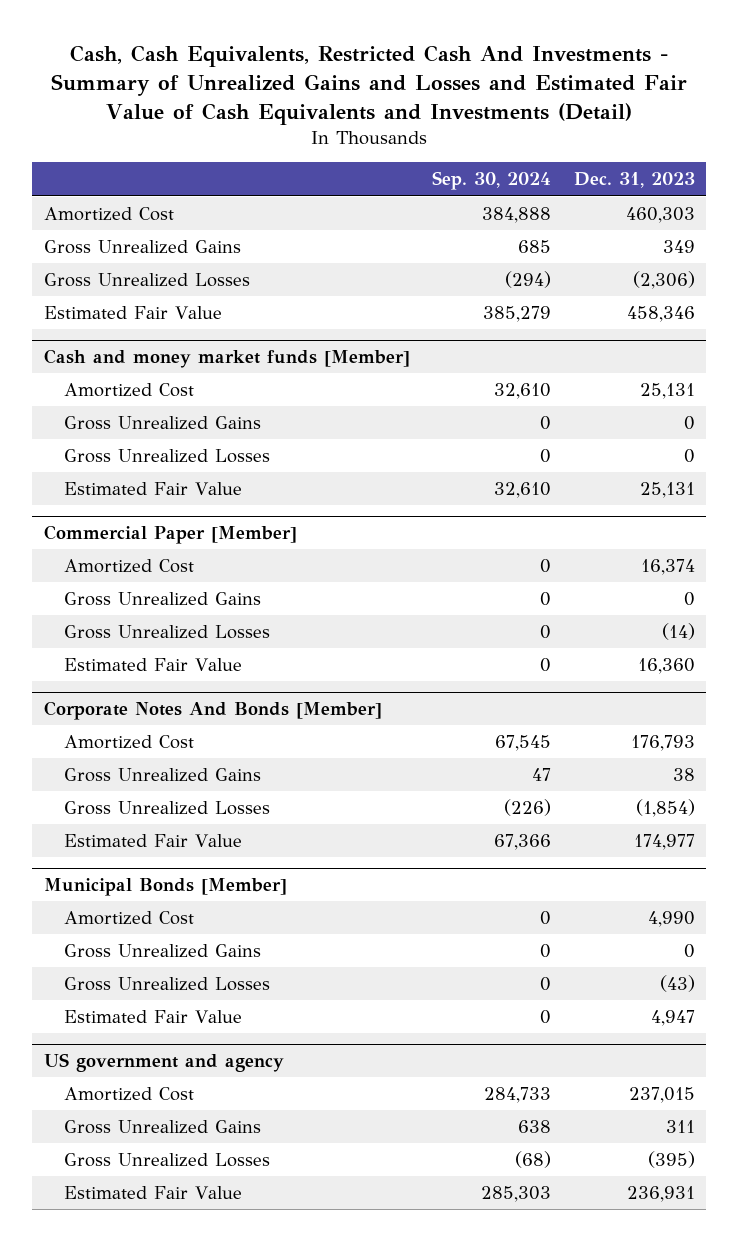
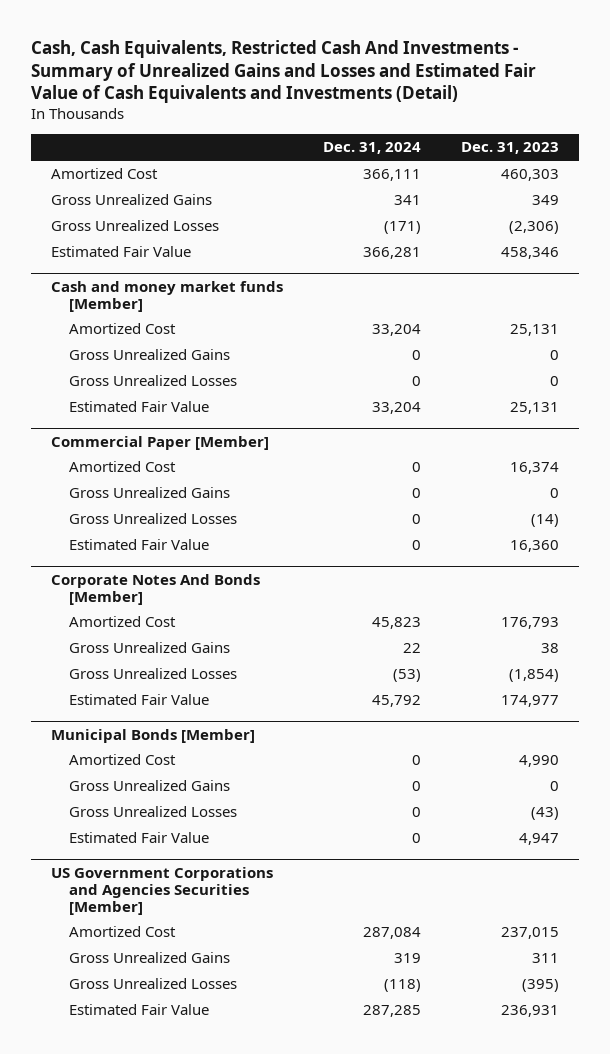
[432,171,552,191] Sep. 30, 2024 -> none
none -> [323,142,422,155] Dec. 31, 2024
[43,1053,284,1073] US government and agency -> [50,866,273,915] US Government Corporations and Agencies Securities [Member]

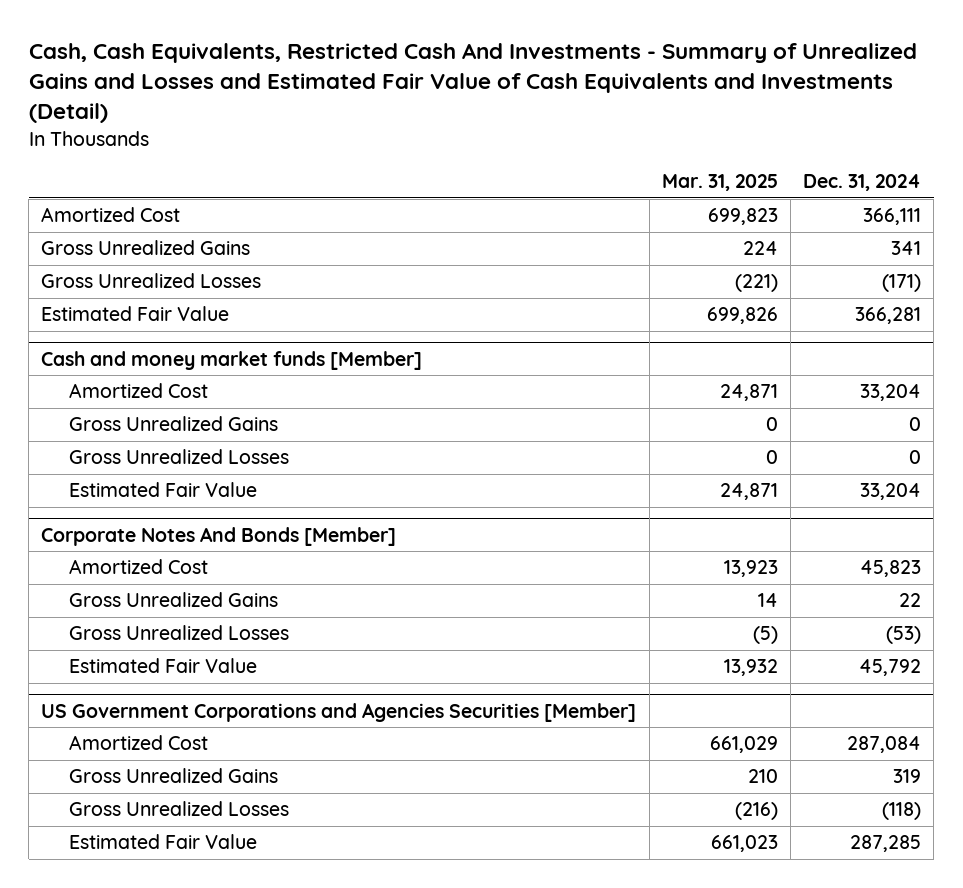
[461,142,560,155] Dec. 31, 2023 -> none
none -> [661,174,778,192] Mar. 31, 2025
[50,435,269,450] Commercial Paper [Member] -> none
[68,461,176,473] Amortized Cost -> none
[68,487,230,499] Gross Unrealized Gains -> none
[68,513,237,525] Gross Unrealized Losses -> none
[68,539,209,551] Estimated Fair Value -> none
[50,728,255,743] Municipal Bonds [Member] -> none
[68,754,176,766] Amortized Cost -> none
[68,780,230,792] Gross Unrealized Gains -> none
[68,806,237,818] Gross Unrealized Losses -> none
[68,832,209,844] Estimated Fair Value -> none

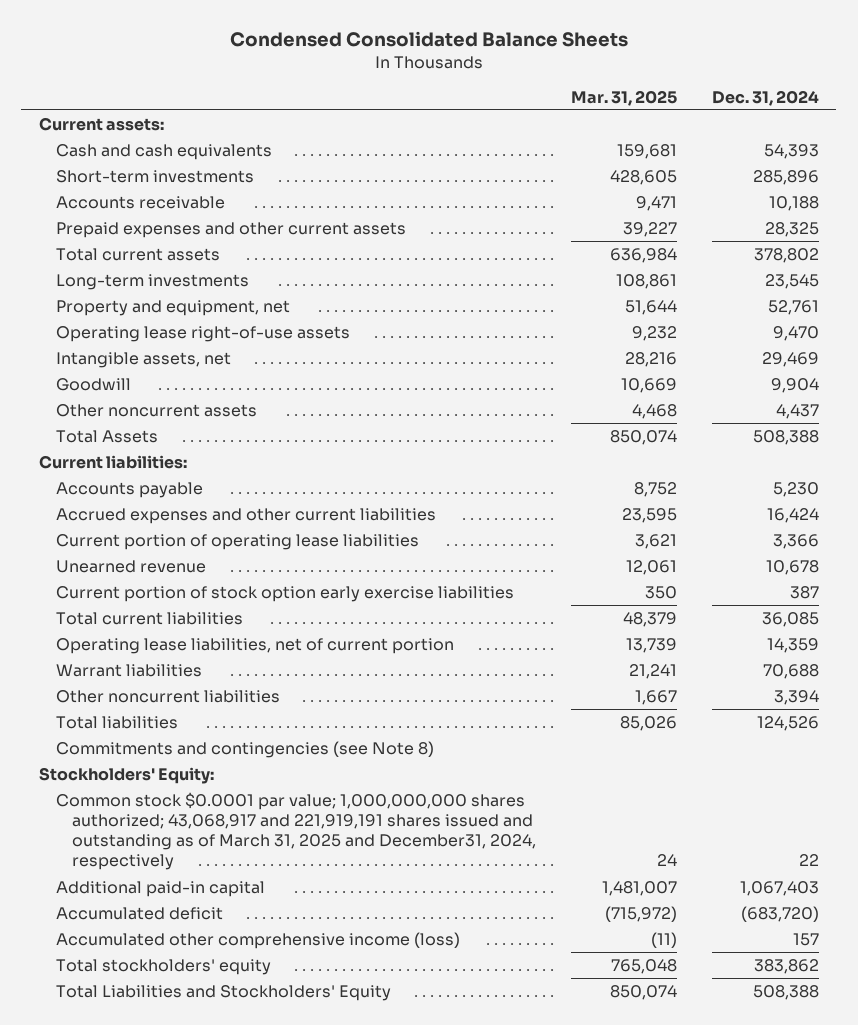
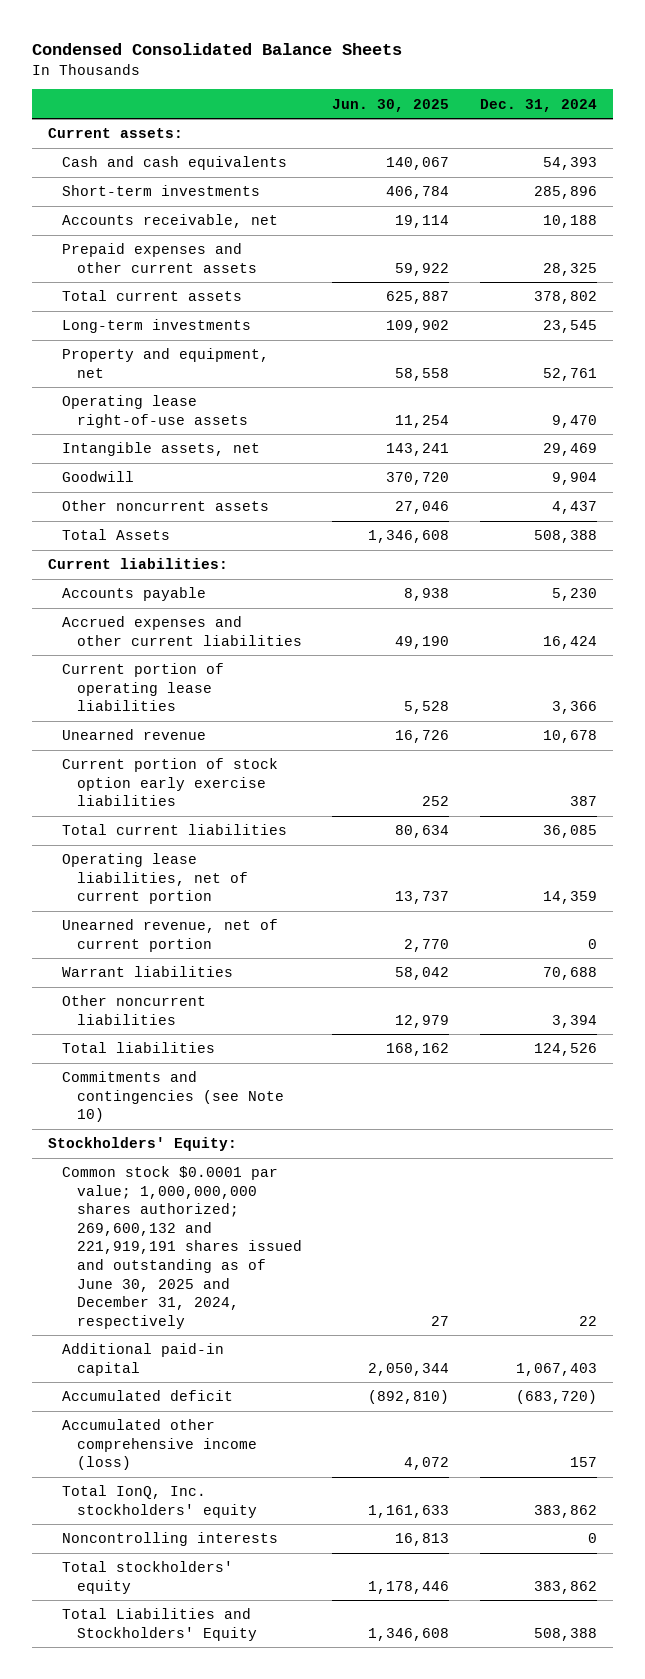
[571,89,678,106] Mar. 31, 2025 -> none
none -> [332,98,450,112] Jun. 30, 2025
[55,195,225,209] Accounts receivable -> [62,214,279,229] Accounts receivable, net
none -> [62,919,279,952] Unearned revenue, net of current portion
[55,740,434,758] Commitments and contingencies (see Note 8) -> [62,1071,284,1123] Commitments and contingencies (see Note 10)
[55,791,537,871] Common stock $0.0001 par value; 1,000,000,000 shares authorized; 43,068,917 and 221,919,191 shares issued and outstanding as of March 31, 2025 and December31, 2024, respectively -> [62,1166,302,1329] Common stock $0.0001 par value; 1,000,000,000 shares authorized; 269,600,132 and 221,919,191 shares issued and outstanding as of June 30, 2025 and December 31, 2024, respectively
none -> [62,1485,257,1518] Total IonQ, Inc. stockholders' equity
none -> [62,1532,279,1547] Noncontrolling interests

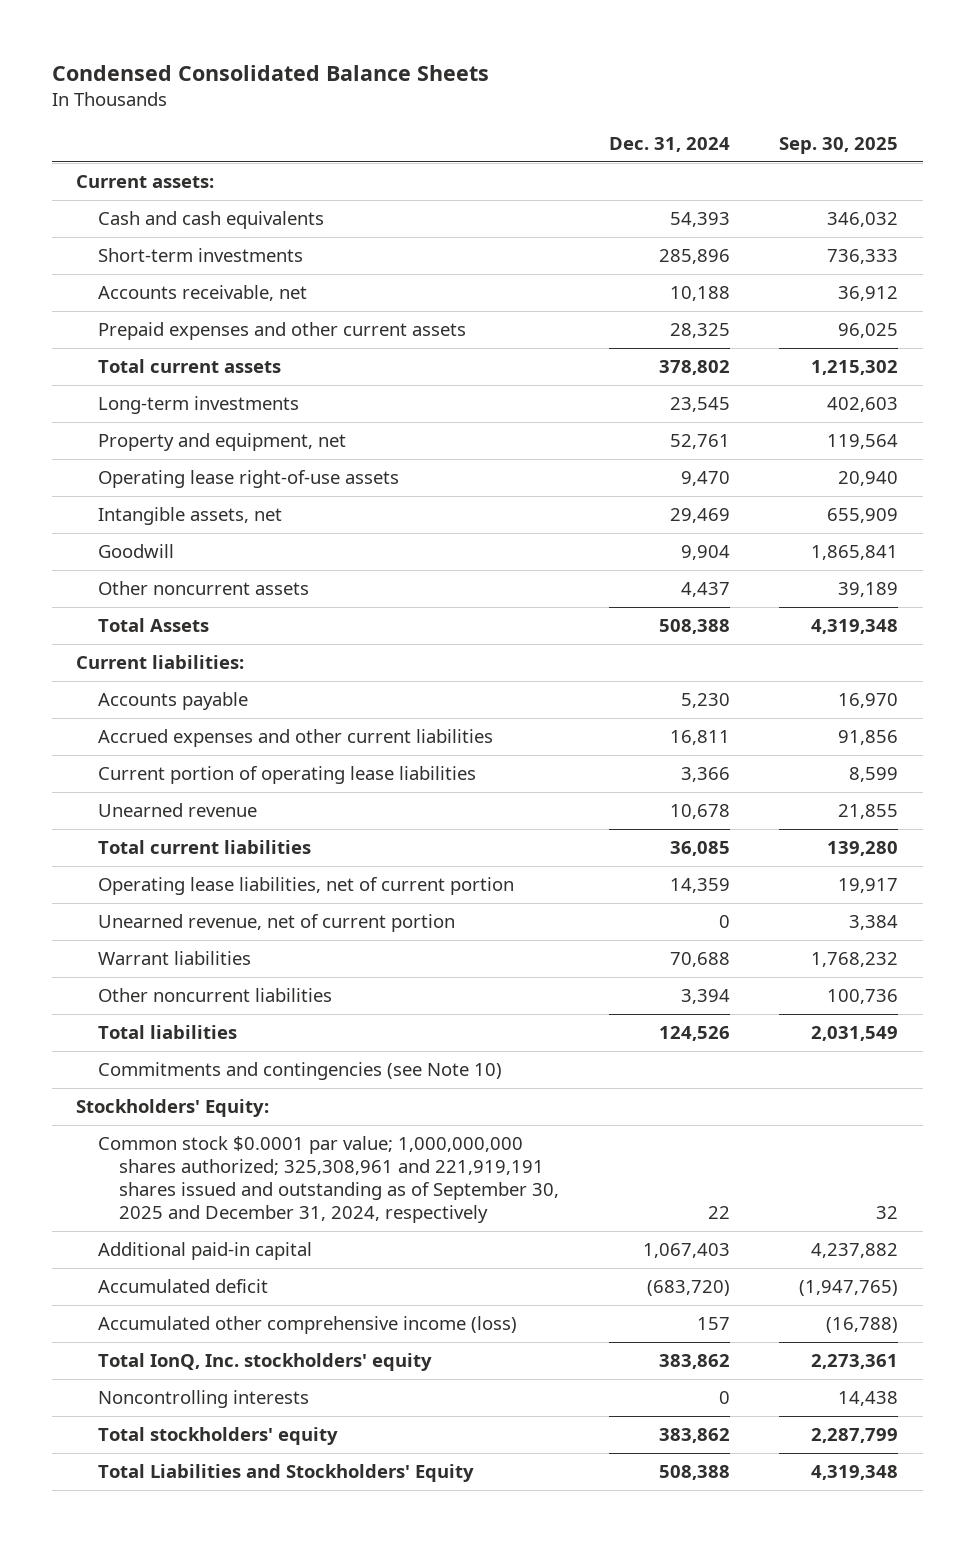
[332,98,450,112] Jun. 30, 2025 -> none
none -> [779,136,899,154] Sep. 30, 2025
[543,635,598,649] 16,424 -> [669,730,730,746] 16,811
[62,758,279,807] Current portion of stock option early exercise liabilities -> none
[62,1166,302,1329] Common stock $0.0001 par value; 1,000,000,000 shares authorized; 269,600,132 and 221,919,191 shares issued and outstanding as of June 30, 2025 and December 31, 2024, respectively -> [97,1136,560,1224] Common stock $0.0001 par value; 1,000,000,000 shares authorized; 325,308,961 and 221,919,191 shares issued and outstanding as of September 30, 2025 and December 31, 2024, respectively

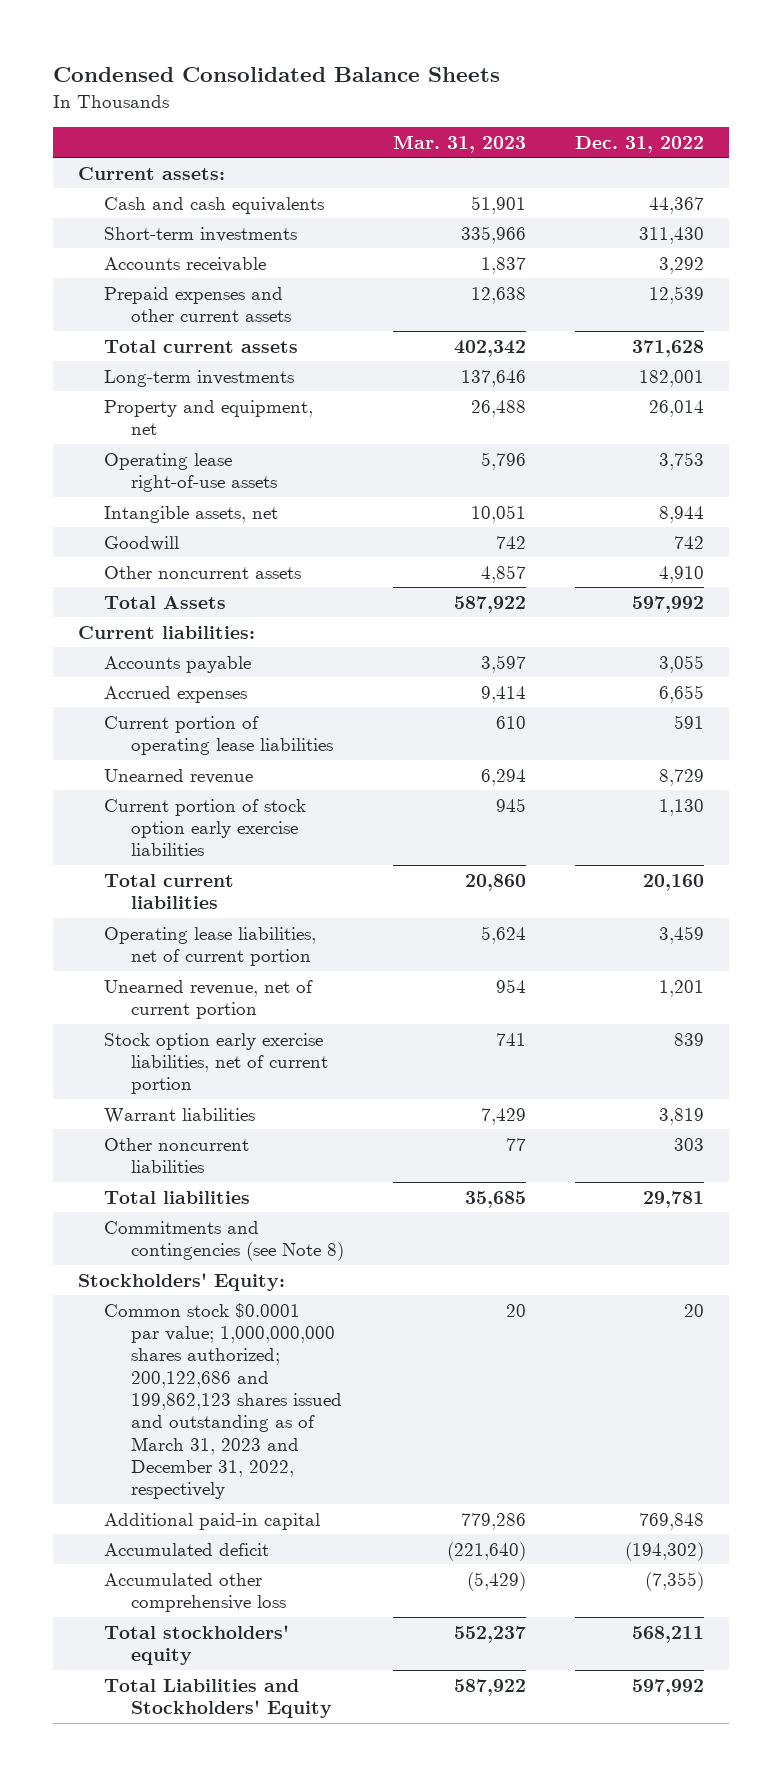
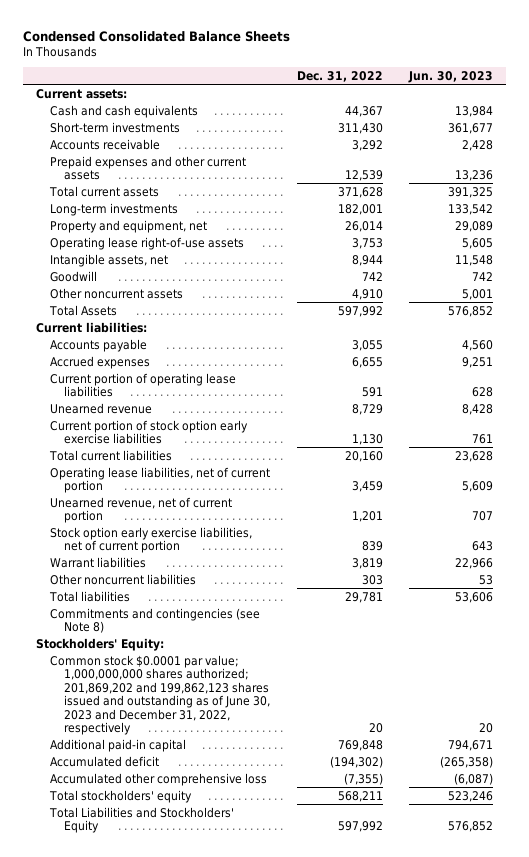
[393,134,527,153] Mar. 31, 2023 -> none
none -> [407,70,493,83] Jun. 30, 2023
[104,1302,343,1500] Common stock $0.0001 par value; 1,000,000,000 shares authorized; 200,122,686 and 199,862,123 shares issued and outstanding as of March 31, 2023 and December 31, 2022, respectively -> [50,654,271,736] Common stock $0.0001 par value; 1,000,000,000 shares authorized; 201,869,202 and 199,862,123 shares issued and outstanding as of June 30, 2023 and December 31, 2022, respectively

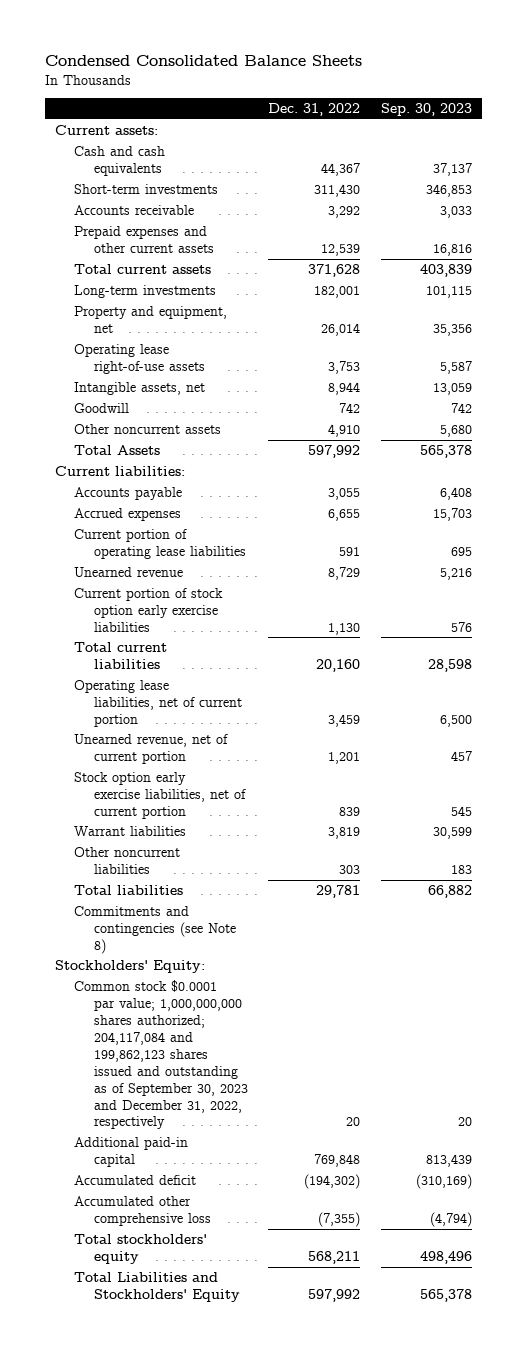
[407,70,493,83] Jun. 30, 2023 -> none
none -> [380,103,472,117] Sep. 30, 2023
[50,654,271,736] Common stock $0.0001 par value; 1,000,000,000 shares authorized; 201,869,202 and 199,862,123 shares issued and outstanding as of June 30, 2023 and December 31, 2022, respectively -> [74,980,248,1130] Common stock $0.0001 par value; 1,000,000,000 shares authorized; 204,117,084 and 199,862,123 shares issued and outstanding as of September 30, 2023 and December 31, 2022, respectively

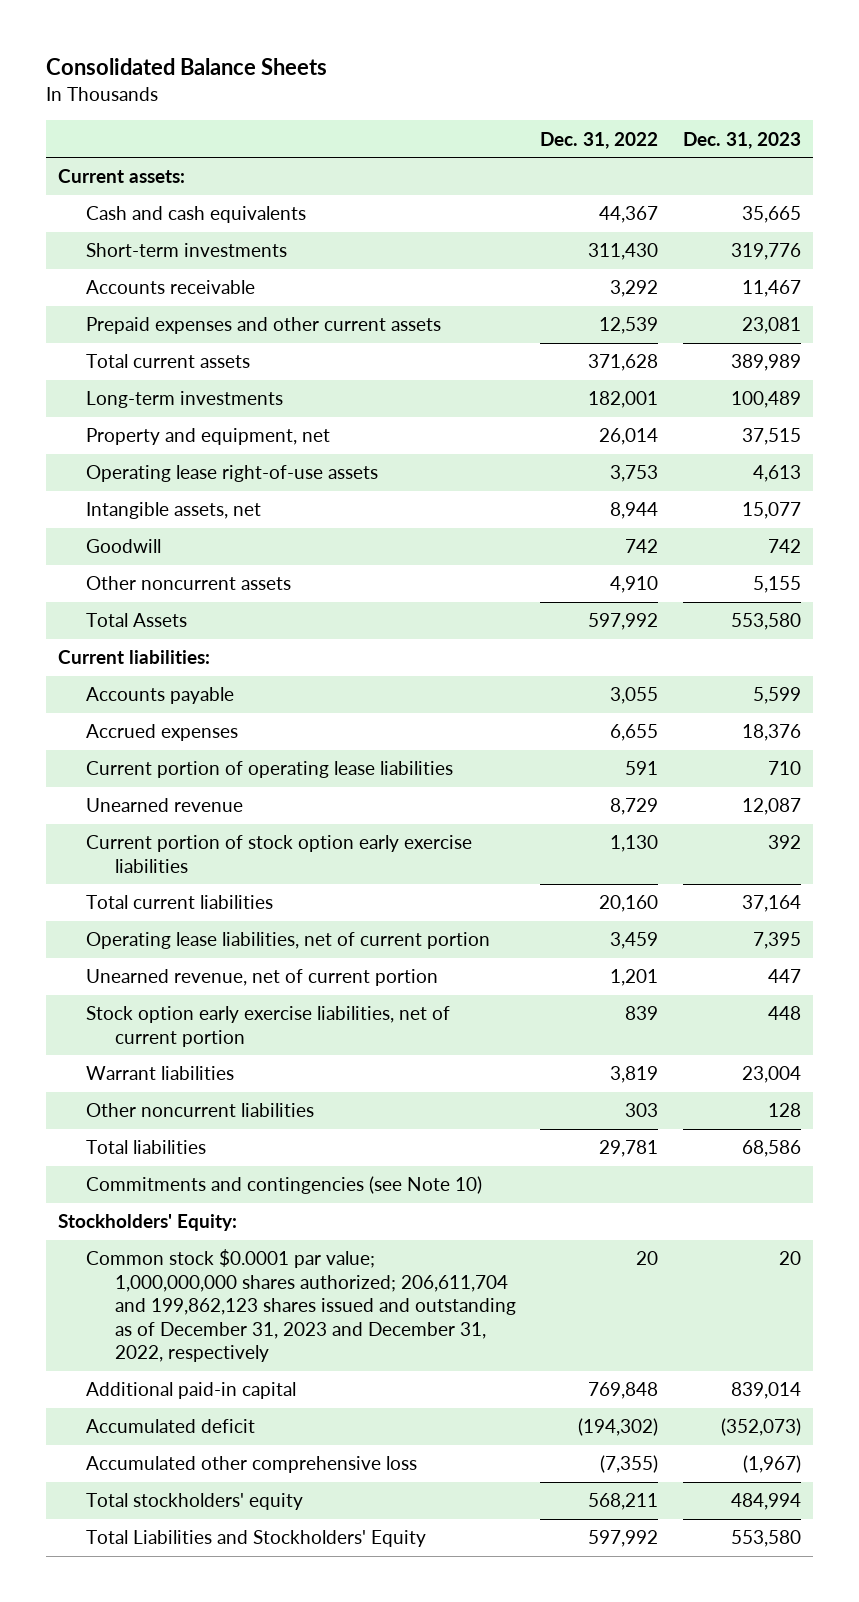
[44,55,362,67] Condensed Consolidated Balance Sheets -> [45,58,327,76] Consolidated Balance Sheets
[380,103,472,117] Sep. 30, 2023 -> none
none -> [682,131,801,149] Dec. 31, 2023
[74,906,236,954] Commitments and contingencies (see Note 8) -> [86,1176,483,1195] Commitments and contingencies (see Note 10)
[74,980,248,1130] Common stock $0.0001 par value; 1,000,000,000 shares authorized; 204,117,084 and 199,862,123 shares issued and outstanding as of September 30, 2023 and December 31, 2022, respectively -> [86,1249,517,1363] Common stock $0.0001 par value; 1,000,000,000 shares authorized; 206,611,704 and 199,862,123 shares issued and outstanding as of December 31, 2023 and December 31, 2022, respectively

